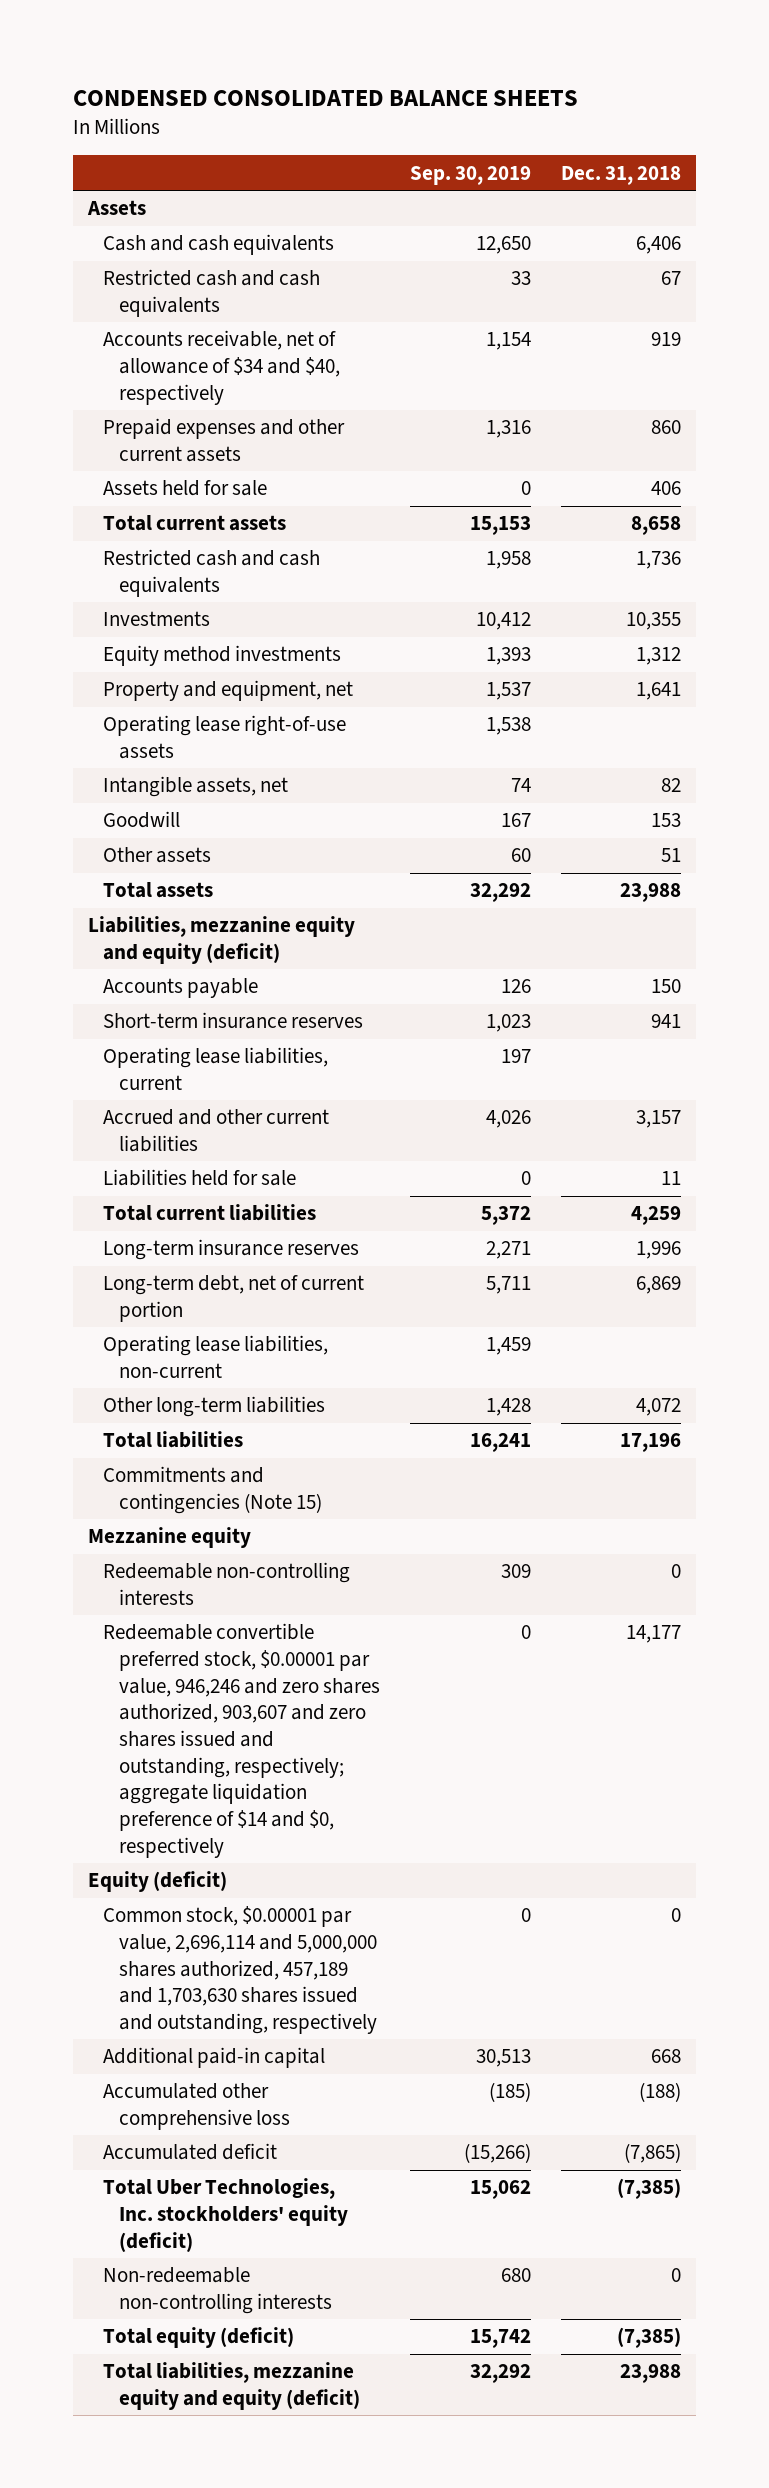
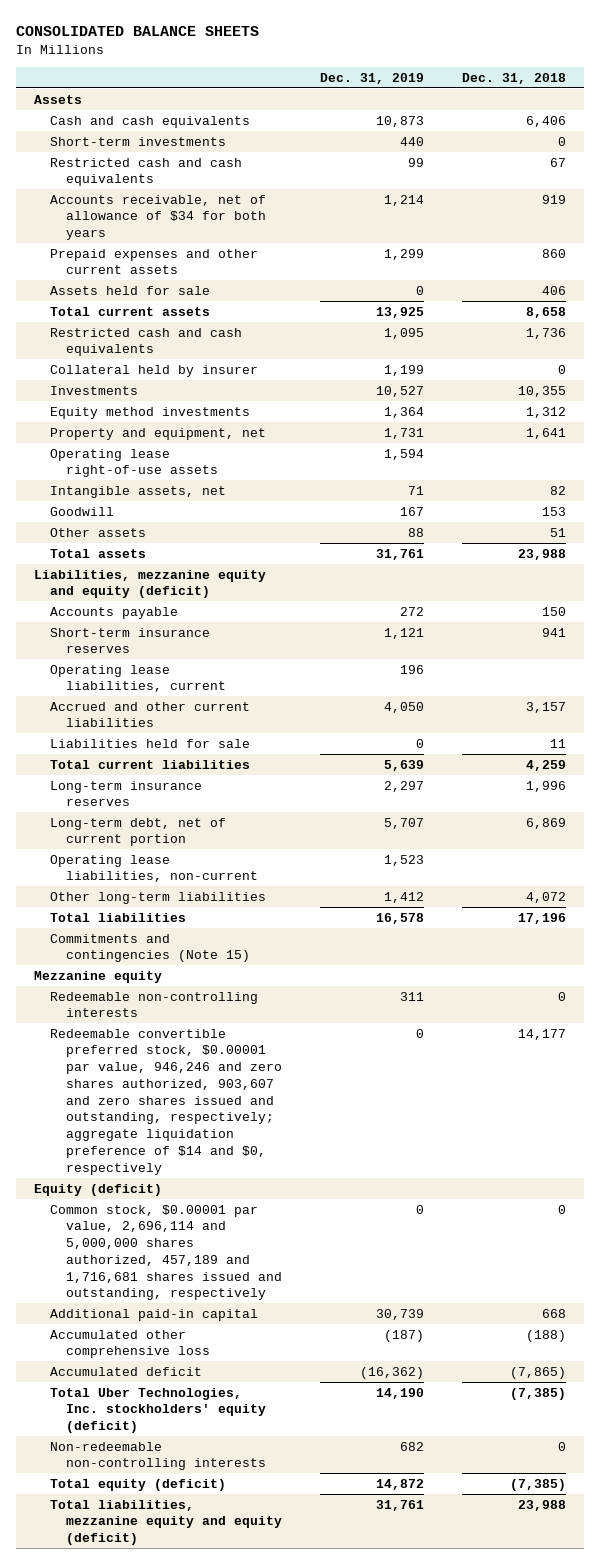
[73,89,579,106] CONDENSED CONSOLIDATED BALANCE SHEETS -> [15,25,259,36] CONSOLIDATED BALANCE SHEETS
[409,165,531,185] Sep. 30, 2019 -> none
none -> [319,72,424,84] Dec. 31, 2019
none -> [50,136,227,146] Short-term investments
[103,330,340,405] Accounts receivable, net of allowance of $34 and $40, respectively -> [50,194,267,241] Accounts receivable, net of allowance of $34 for both years
none -> [50,364,259,377] Collateral held by insurer
[103,1906,377,2035] Common stock, $0.00001 par value, 2,696,114 and 5,000,000 shares authorized, 457,189 and 1,703,630 shares issued and outstanding, respectively -> [50,1204,283,1301] Common stock, $0.00001 par value, 2,696,114 and 5,000,000 shares authorized, 457,189 and 1,716,681 shares issued and outstanding, respectively

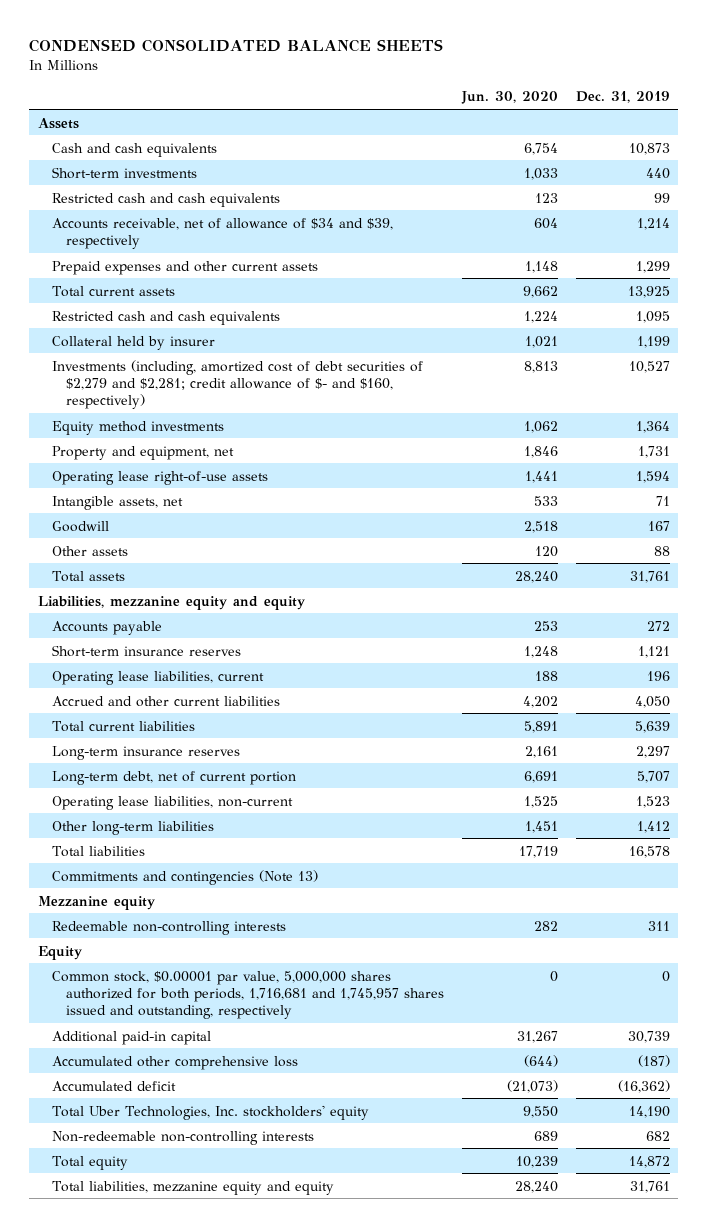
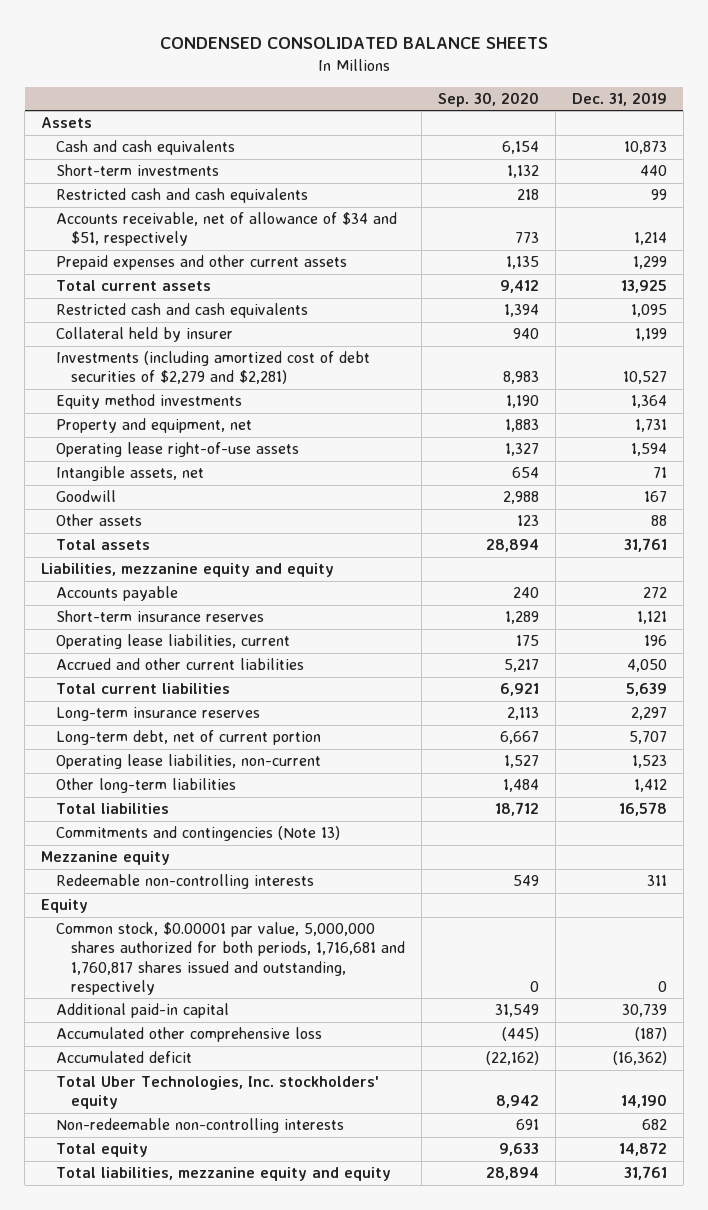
[460,91,558,105] Jun. 30, 2020 -> none
none -> [438,91,540,107] Sep. 30, 2020
[51,217,393,249] Accounts receivable, net of allowance of $34 and $39, respectively -> [56,212,398,247] Accounts receivable, net of allowance of $34 and $51, respectively
[51,359,423,410] Investments (including, amortized cost of debt securities of $2,279 and $2,281; credit allowance of $- and $160, respectively) -> [56,351,371,385] Investments (including amortized cost of debt securities of $2,279 and $2,281)
[51,970,445,1020] Common stock, $0.00001 par value, 5,000,000 shares authorized for both periods, 1,716,681 and 1,745,957 shares issued and outstanding, respectively -> [56,922,406,995] Common stock, $0.00001 par value, 5,000,000 shares authorized for both periods, 1,716,681 and 1,760,817 shares issued and outstanding, respectively

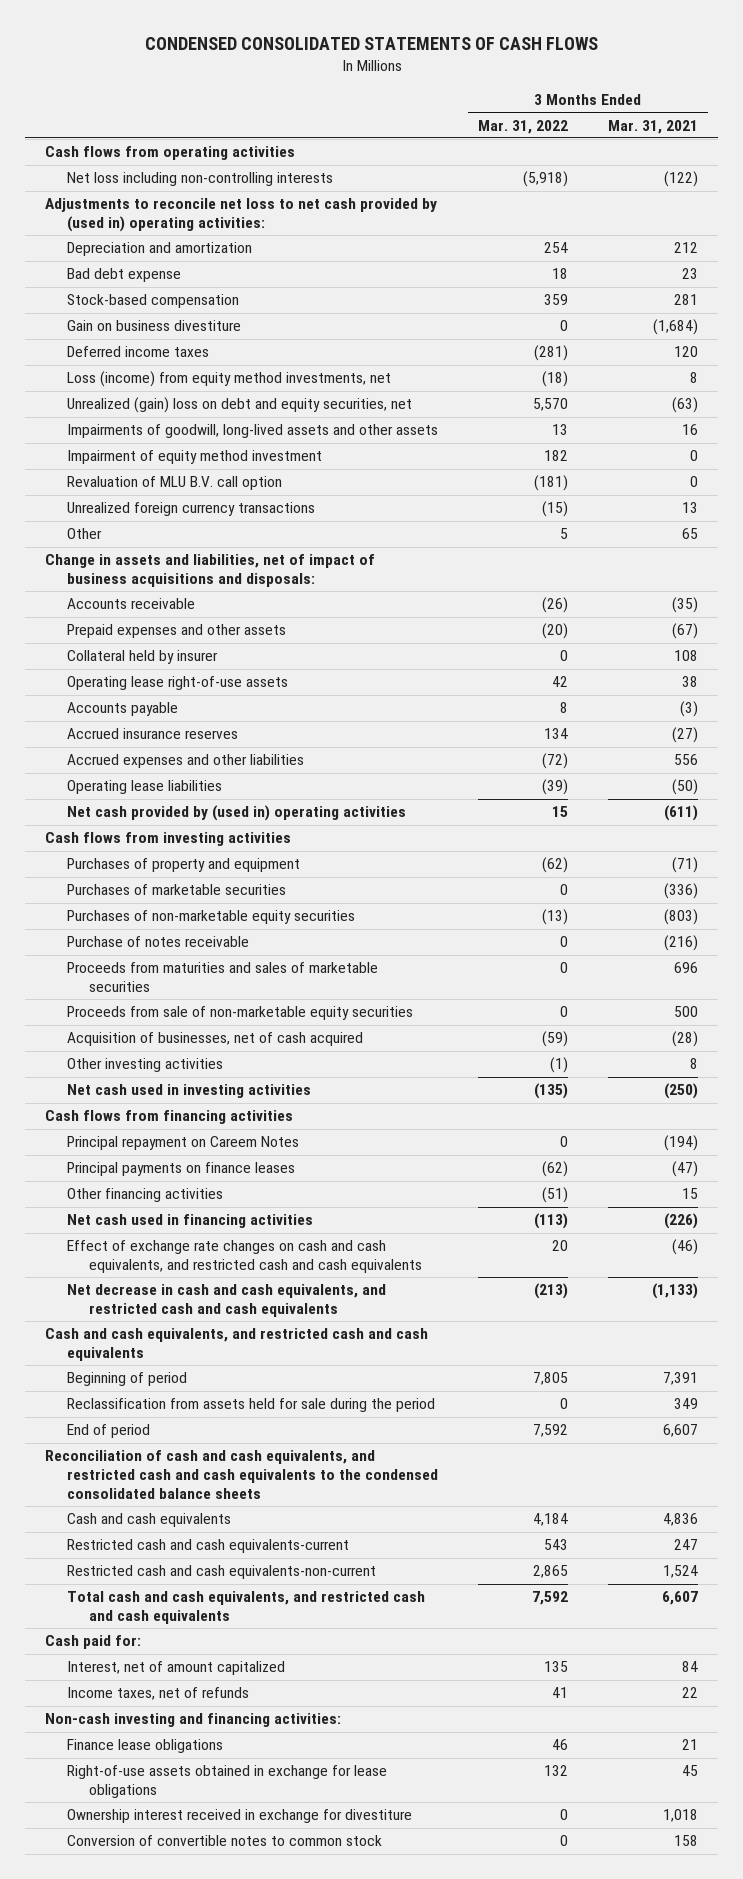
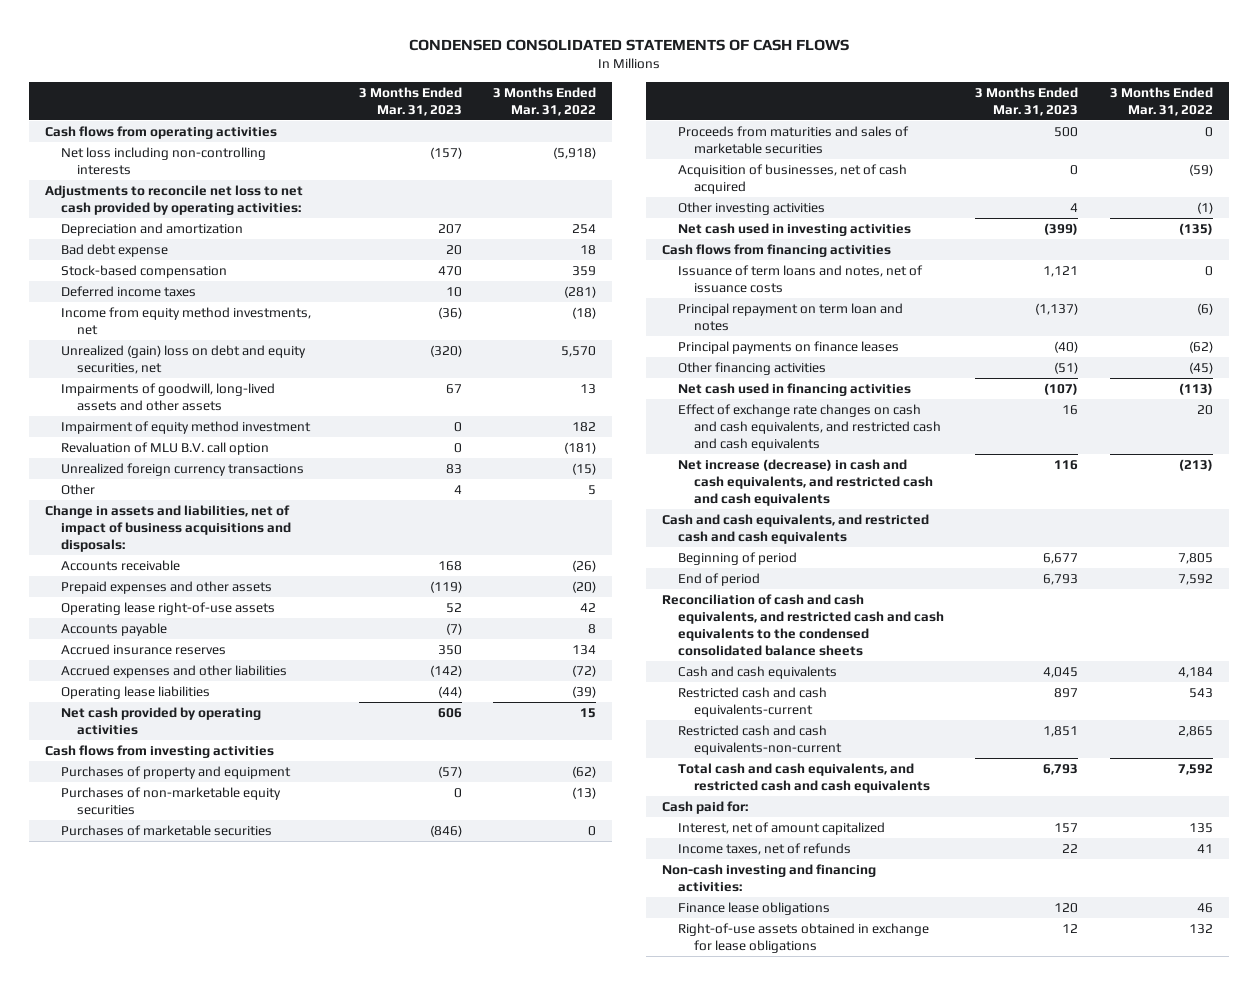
[607,119,698,134] Mar. 31, 2021 -> none
none -> [358,86,462,116] 3 Months Ended Mar. 31, 2023
[45,198,438,232] Adjustments to reconcile net loss to net cash provided by (used in) operating activities: -> [44,184,303,215] Adjustments to reconcile net loss to net cash provided by operating activities:
[66,320,241,332] Gain on business divestiture -> none
[66,371,391,388] Loss (income) from equity method investments, net -> [60,306,311,335] Income from equity method investments, net
[66,650,218,665] Collateral held by insurer -> none
[66,805,406,822] Net cash provided by (used in) operating activities -> [60,706,261,735] Net cash provided by operating activities
[66,936,249,948] Purchase of notes receivable -> none
[66,884,286,896] Purchases of marketable securities -> [60,824,272,836] Purchases of marketable securities
[66,1006,413,1021] Proceeds from sale of non-marketable equity securities -> none
none -> [677,264,923,293] Issuance of term loans and notes, net of issuance costs
[66,1136,299,1151] Principal repayment on Careem Notes -> [677,302,903,331] Principal repayment on term loan and notes
[559,1136,568,1148] 0 -> [1197,302,1214,315] (6)
[541,1187,568,1204] (51) -> [1189,361,1214,374] (45)
[66,1284,386,1317] Net decrease in cash and cash equivalents, and restricted cash and cash equivalents -> [677,458,933,506] Net increase (decrease) in cash and cash equivalents, and restricted cash and cash equivalents
[66,1398,435,1413] Reclassification from assets held for sale during the period -> none
[66,1809,412,1824] Ownership interest received in exchange for divestiture -> none
[66,1835,382,1847] Conversion of convertible notes to common stock -> none

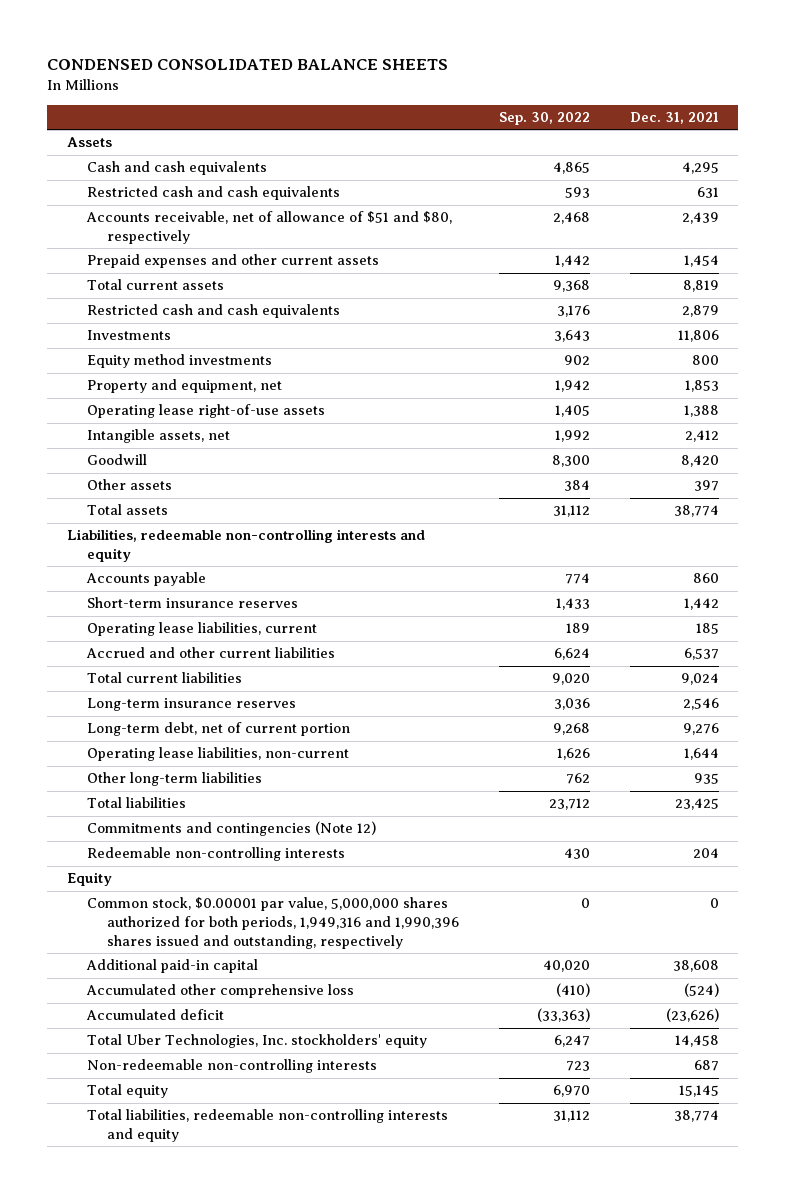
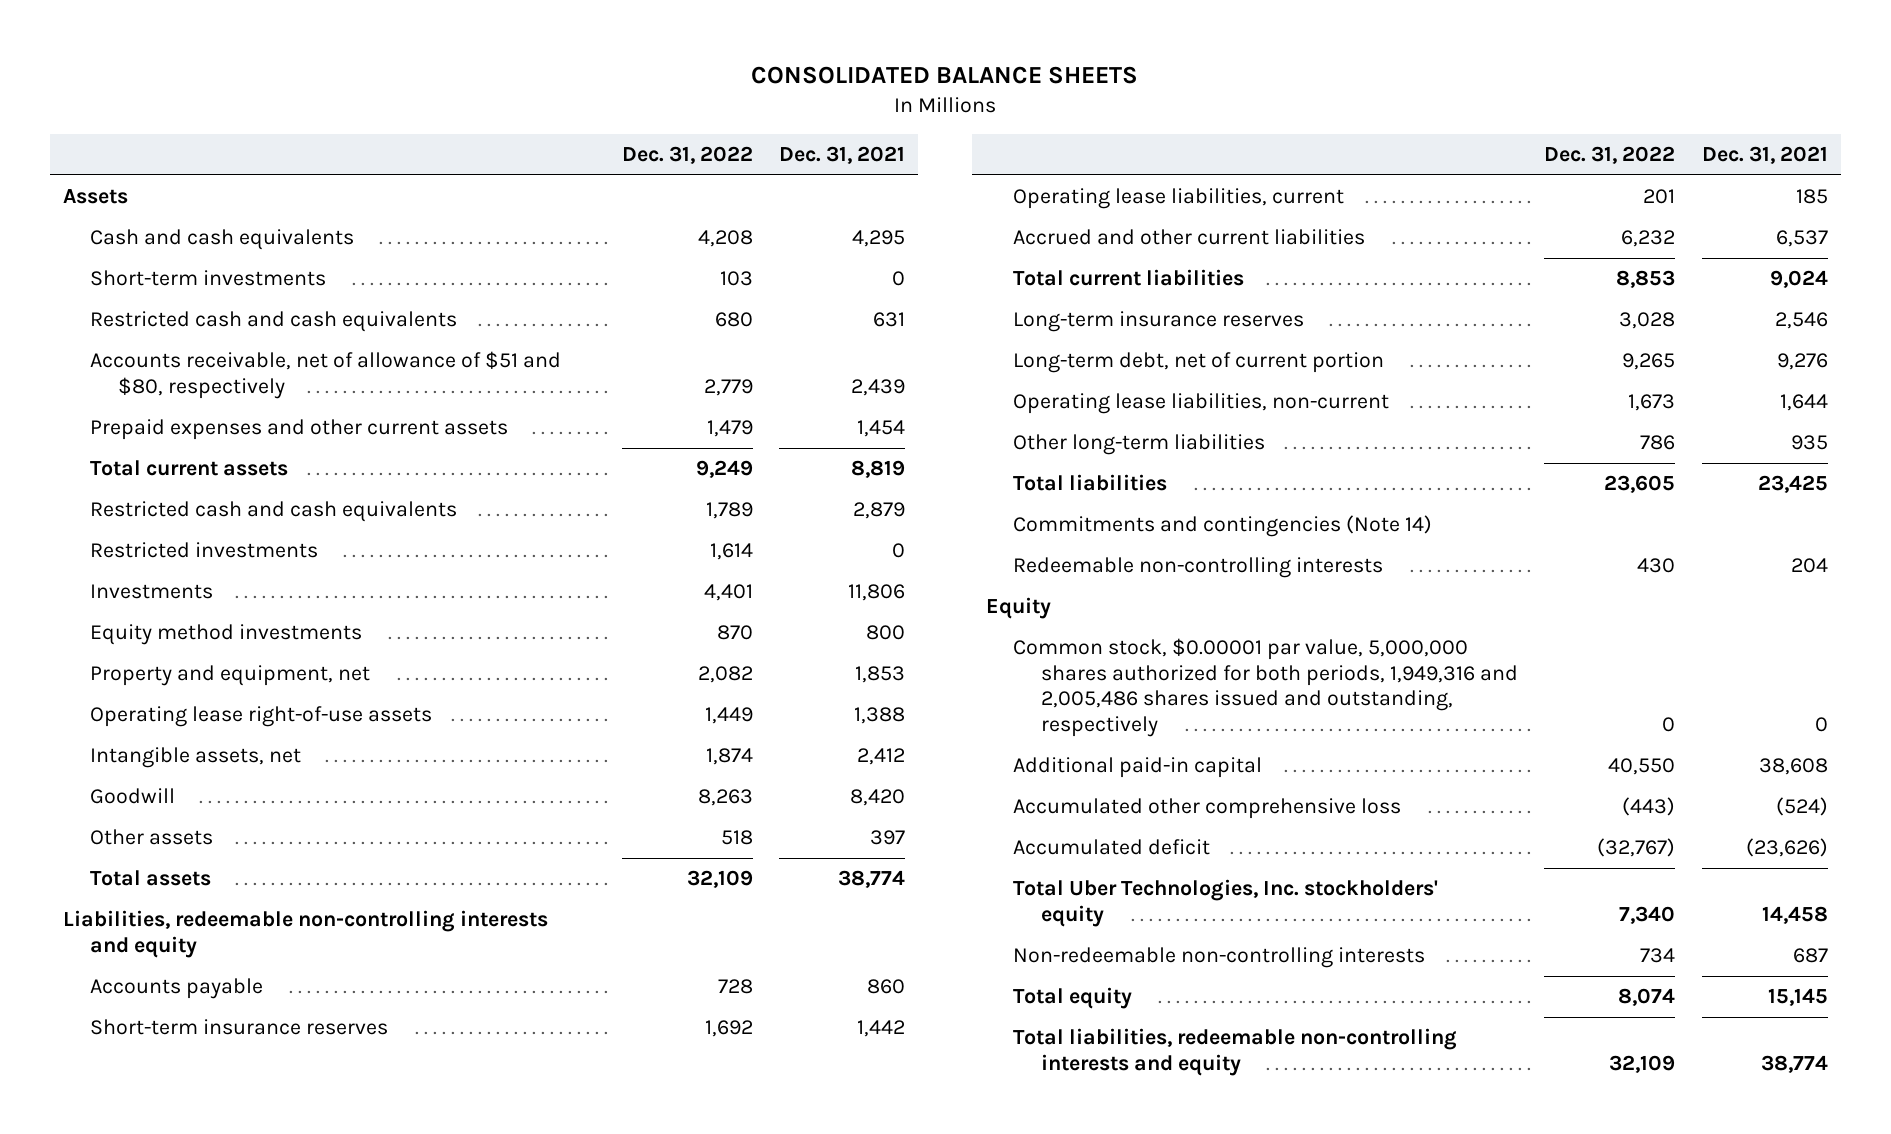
[47,59,449,71] CONDENSED CONSOLIDATED BALANCE SHEETS -> [751,65,1139,84] CONSOLIDATED BALANCE SHEETS
[498,112,590,126] Sep. 30, 2022 -> none
none -> [621,145,753,164] Dec. 31, 2022
none -> [90,270,327,287] Short-term investments
none -> [90,542,319,559] Restricted investments
[87,821,377,837] Commitments and contingencies (Note 12) -> [1013,515,1433,538] Commitments and contingencies (Note 14)
[87,897,460,949] Common stock, $0.00001 par value, 5,000,000 shares authorized for both periods, 1,949,316 and 1,990,396 shares issued and outstanding, respectively -> [1013,638,1518,737] Common stock, $0.00001 par value, 5,000,000 shares authorized for both periods, 1,949,316 and 2,005,486 shares issued and outstanding, respectively

